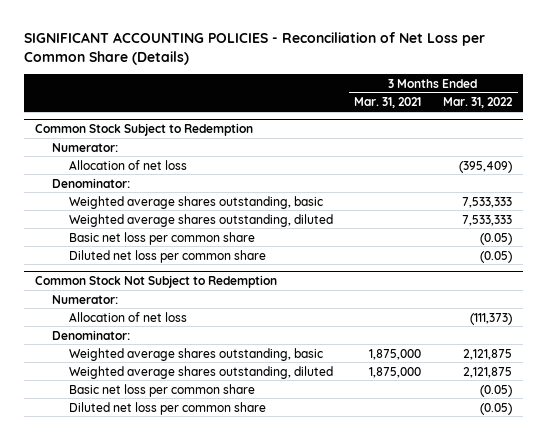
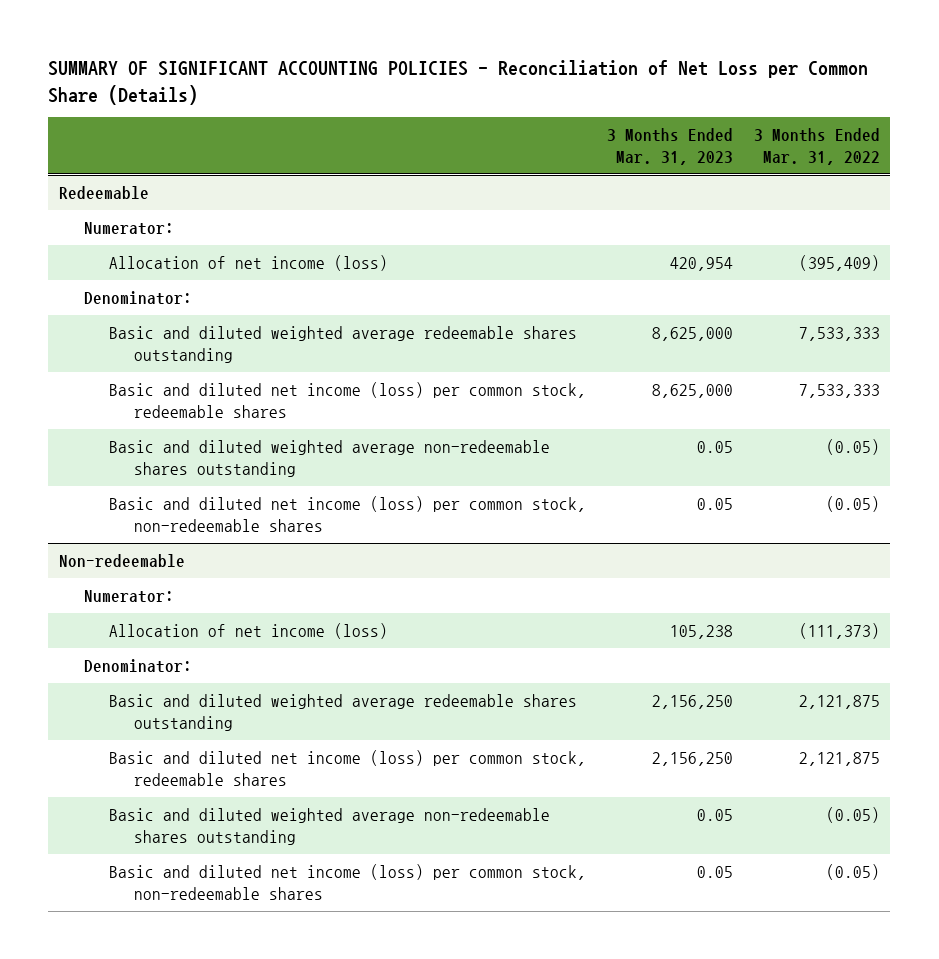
[24,31,486,65] SIGNIFICANT ACCOUNTING POLICIES - Reconciliation of Net Loss per Common Share (Details) -> [48,60,869,105] SUMMARY OF SIGNIFICANT ACCOUNTING POLICIES - Reconciliation of Net Loss per Common Share (Details)
[354,97,422,109] Mar. 31, 2021 -> none
none -> [607,128,734,165] 3 Months Ended Mar. 31, 2023
[35,123,254,137] Common Stock Subject to Redemption -> [58,185,149,199] Redeemable
[68,159,187,170] Allocation of net loss -> [109,254,389,271] Allocation of net income (loss)
[68,195,323,209] Weighted average shares outstanding, basic -> [109,325,578,363] Basic and diluted weighted average redeemable shares outstanding
[68,213,333,227] Weighted average shares outstanding, diluted -> [109,381,587,418] Basic and diluted net income (loss) per common stock, redeemable shares
[68,231,255,245] Basic net loss per common share -> [109,439,551,477] Basic and diluted weighted average non-redeemable shares outstanding
[68,249,266,263] Diluted net loss per common share -> [109,495,587,532] Basic and diluted net income (loss) per common stock, non-redeemable shares
[35,275,278,289] Common Stock Not Subject to Redemption -> [58,553,185,567] Non-redeemable
[68,311,187,322] Allocation of net loss -> [109,622,389,639] Allocation of net income (loss)
[68,347,323,361] Weighted average shares outstanding, basic -> [109,693,578,731] Basic and diluted weighted average redeemable shares outstanding
[68,365,333,379] Weighted average shares outstanding, diluted -> [109,749,587,786] Basic and diluted net income (loss) per common stock, redeemable shares
[68,383,255,397] Basic net loss per common share -> [109,807,551,845] Basic and diluted weighted average non-redeemable shares outstanding
[68,401,266,415] Diluted net loss per common share -> [109,863,587,900] Basic and diluted net income (loss) per common stock, non-redeemable shares

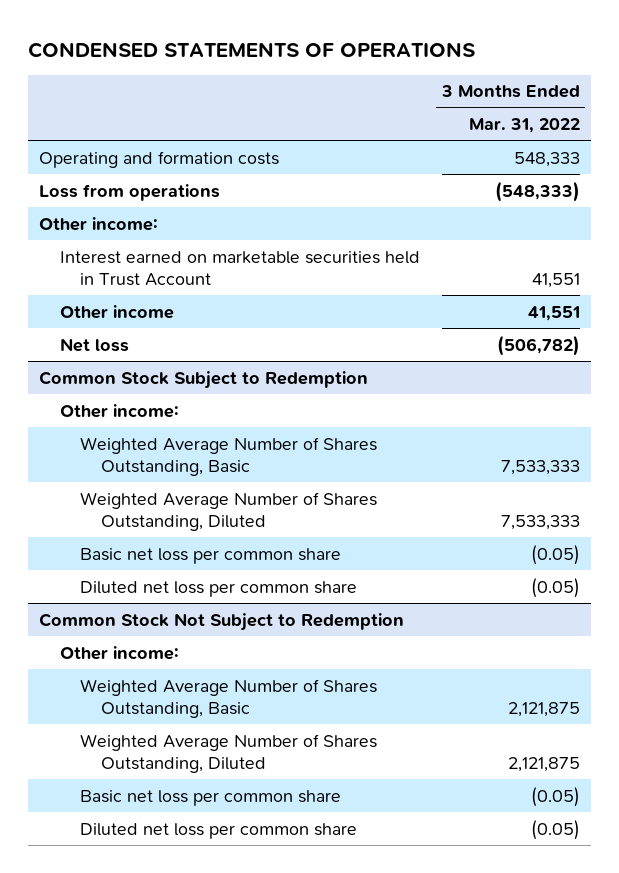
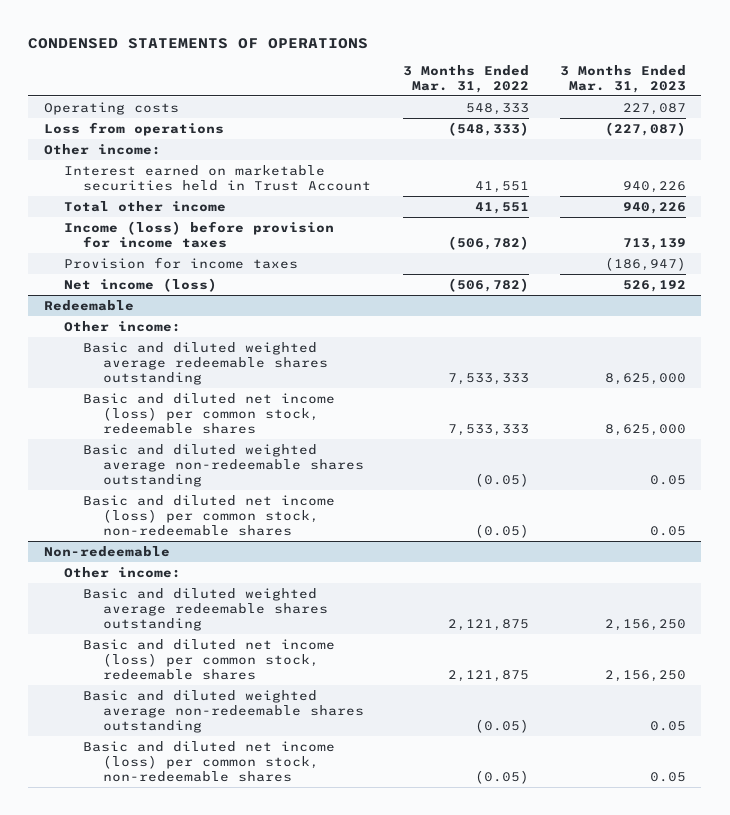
none -> [559,64,686,93] 3 Months Ended Mar. 31, 2023
[39,150,280,168] Operating and formation costs -> [44,101,180,115] Operating costs
[59,304,174,319] Other income -> [63,200,226,212] Total other income
none -> [63,220,334,248] Income (loss) before provision for income taxes
none -> [63,256,298,269] Provision for income taxes
[59,337,129,352] Net loss -> [63,277,217,292] Net income (loss)
[39,370,369,389] Common Stock Subject to Redemption -> [44,299,135,311] Redeemable
[80,436,378,476] Weighted Average Number of Shares Outstanding, Basic -> [83,341,329,385] Basic and diluted weighted average redeemable shares outstanding
[80,491,378,531] Weighted Average Number of Shares Outstanding, Diluted -> [83,392,336,434] Basic and diluted net income (loss) per common stock, redeemable shares
[80,547,342,564] Basic net loss per common share -> [83,443,365,487] Basic and diluted weighted average non-redeemable shares outstanding
[80,580,358,597] Diluted net loss per common share -> [83,494,336,536] Basic and diluted net income (loss) per common stock, non-redeemable shares
[39,612,405,631] Common Stock Not Subject to Redemption -> [44,545,171,557] Non-redeemable
[80,678,378,718] Weighted Average Number of Shares Outstanding, Basic -> [83,587,329,631] Basic and diluted weighted average redeemable shares outstanding
[80,733,378,773] Weighted Average Number of Shares Outstanding, Diluted -> [83,638,336,680] Basic and diluted net income (loss) per common stock, redeemable shares
[80,789,342,806] Basic net loss per common share -> [83,689,365,733] Basic and diluted weighted average non-redeemable shares outstanding
[80,822,358,839] Diluted net loss per common share -> [83,740,336,782] Basic and diluted net income (loss) per common stock, non-redeemable shares

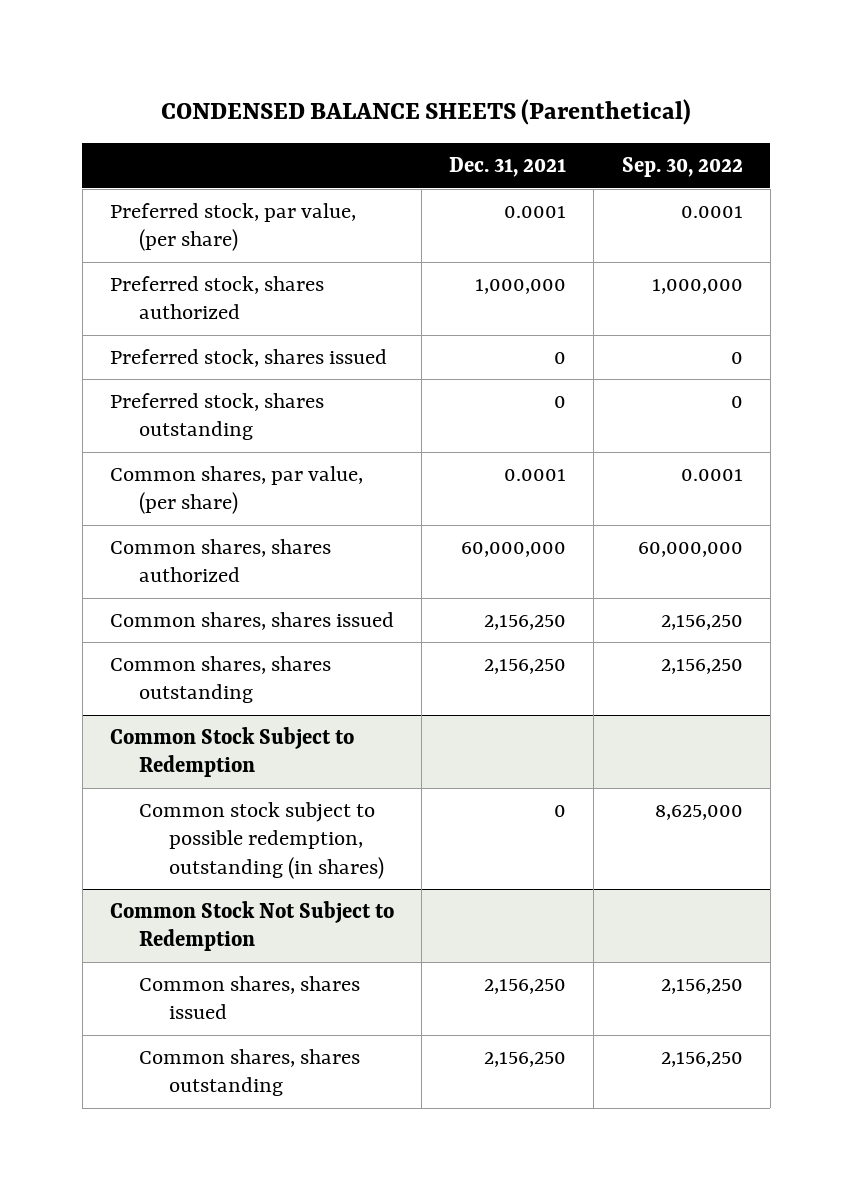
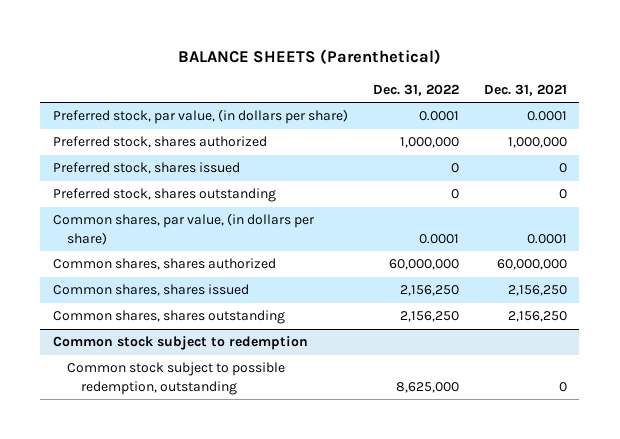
[161,99,692,126] CONDENSED BALANCE SHEETS (Parenthetical) -> [177,49,441,65] BALANCE SHEETS (Parenthetical)
[621,157,743,178] Sep. 30, 2022 -> none
none -> [372,83,459,96] Dec. 31, 2022
[109,202,356,252] Preferred stock, par value, (per share) -> [52,109,348,125] Preferred stock, par value, (in dollars per share)
[109,465,363,515] Common shares, par value, (per share) -> [52,213,315,245] Common shares, par value, (in dollars per share)
[109,900,394,952] Common Stock Not Subject to Redemption -> none
[139,975,361,1020] Common shares, shares issued -> none
[139,1048,361,1097] Common shares, shares outstanding -> none
[109,726,354,778] Common Stock Subject to Redemption -> [52,336,308,351] Common stock subject to redemption
[139,801,384,879] Common stock subject to possible redemption, outstanding (in shares) -> [67,362,286,395] Common stock subject to possible redemption, outstanding

